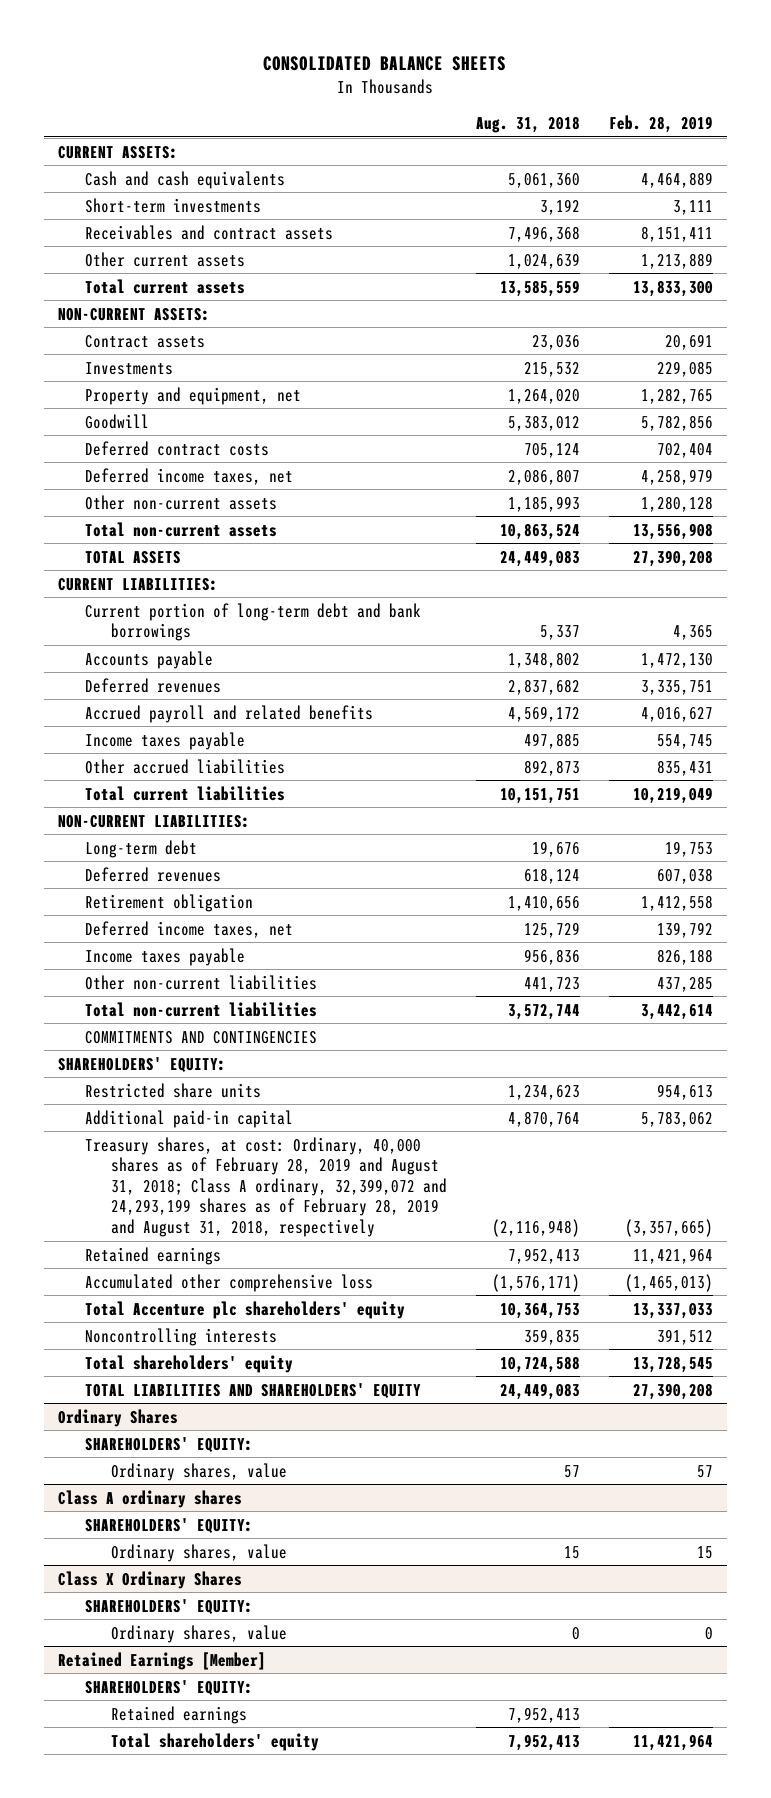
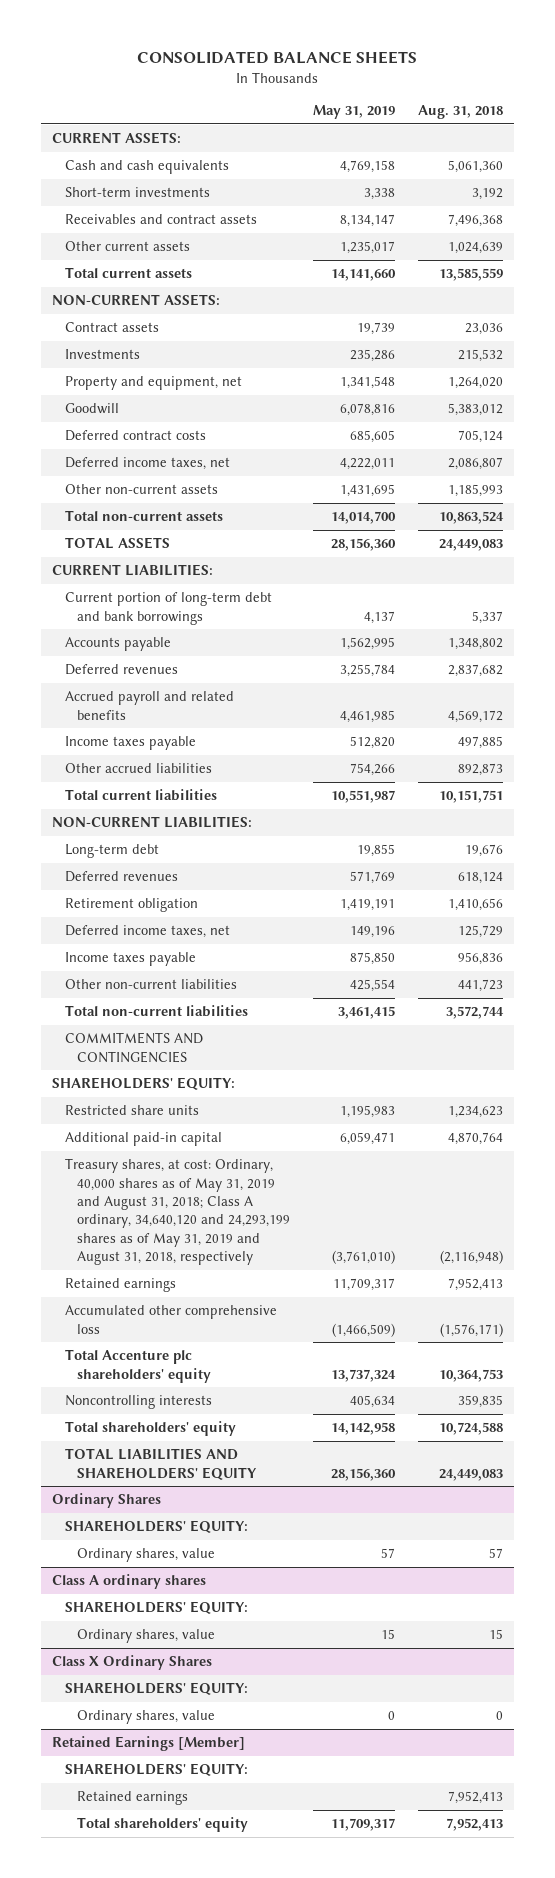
[608,115,713,134] Feb. 28, 2019 -> none
none -> [312,105,395,120] May 31, 2019
[84,1136,448,1237] Treasury shares, at cost: Ordinary, 40,000 shares as of February 28, 2019 and August 31, 2018; Class A ordinary, 32,399,072 and 24,293,199 shares as of February 28, 2019 and August 31, 2018, respectively -> [64,1158,291,1266] Treasury shares, at cost: Ordinary, 40,000 shares as of May 31, 2019 and August 31, 2018; Class A ordinary, 34,640,120 and 24,293,199 shares as of May 31, 2019 and August 31, 2018, respectively

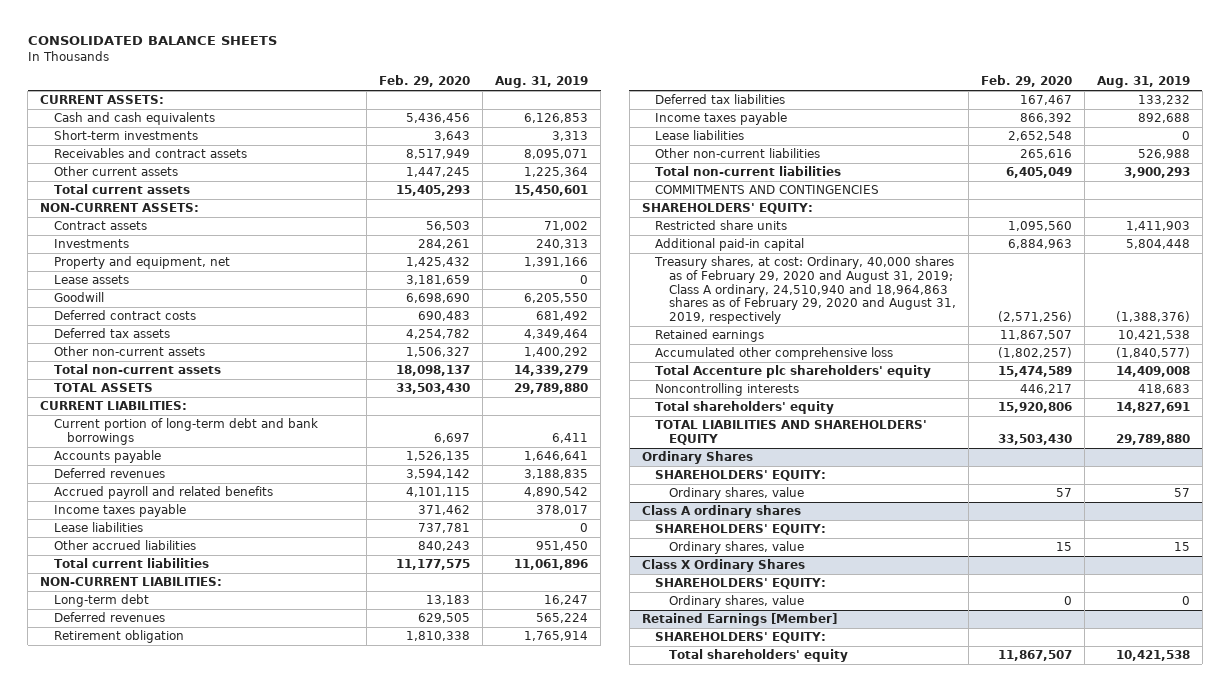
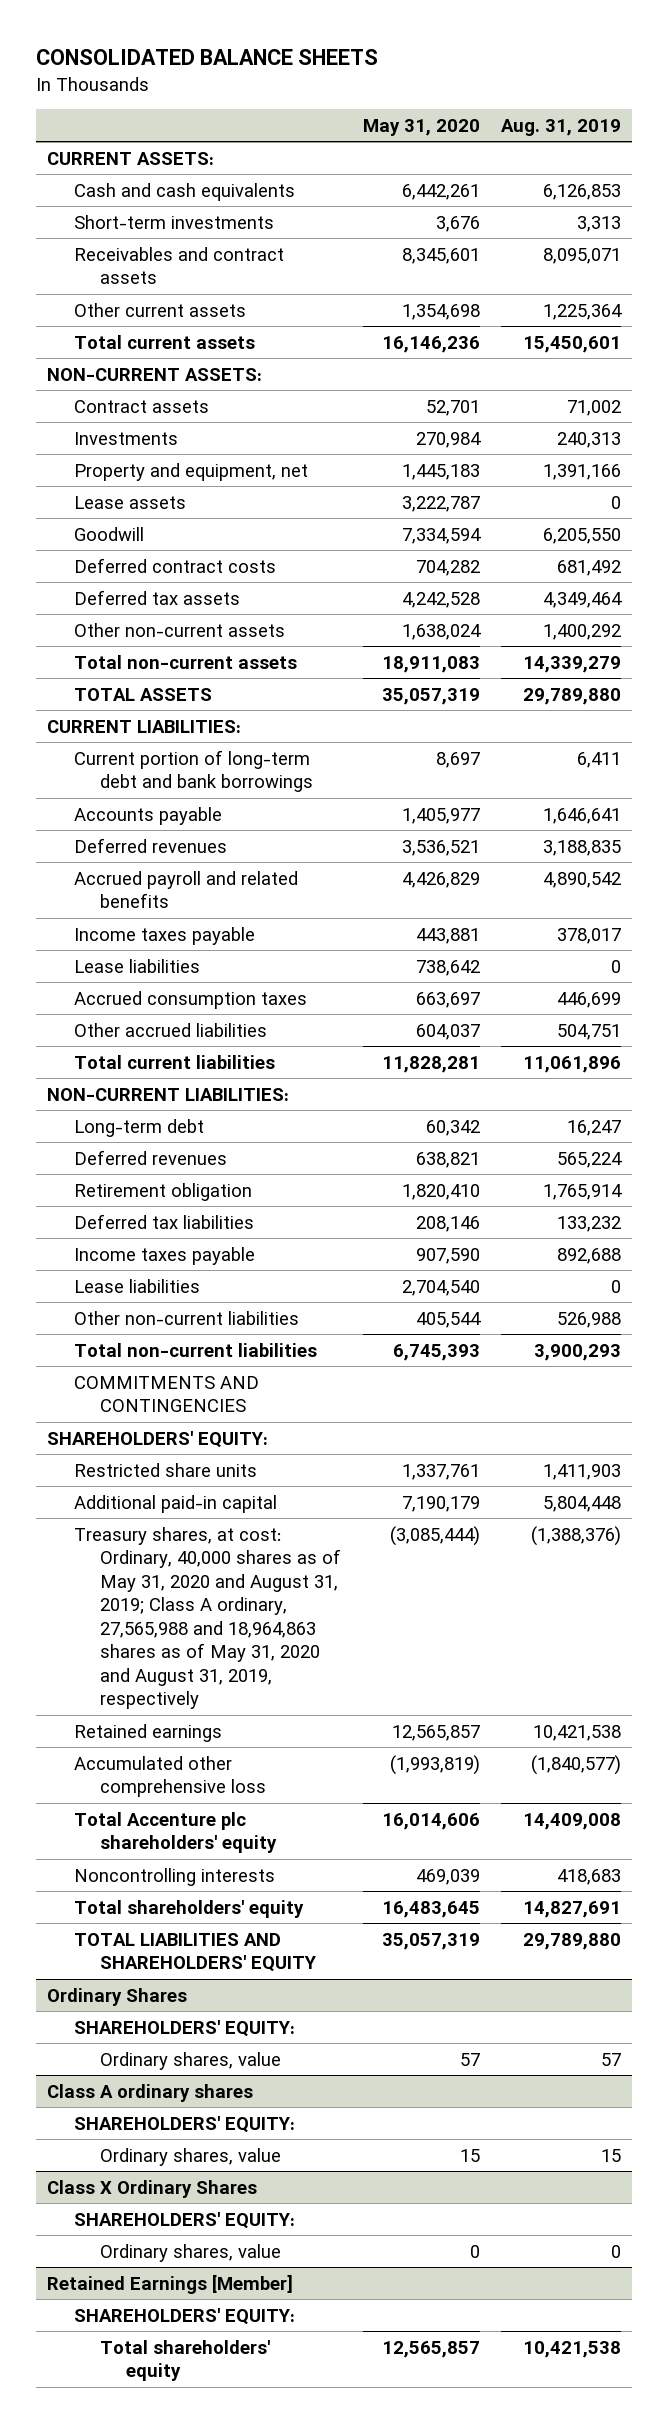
[379,75,471,88] Feb. 29, 2020 -> none
none -> [362,119,480,137] May 31, 2020
none -> [73,990,307,1009] Accrued consumption taxes
[536,541,589,552] 951,450 -> [557,1023,622,1040] 504,751
[654,256,957,325] Treasury shares, at cost: Ordinary, 40,000 shares as of February 29, 2020 and August 31, 2019; Class A ordinary, 24,510,940 and 18,964,863 shares as of February 29, 2020 and August 31, 2019, respectively -> [73,1526,341,1710] Treasury shares, at cost: Ordinary, 40,000 shares as of May 31, 2020 and August 31, 2019; Class A ordinary, 27,565,988 and 18,964,863 shares as of May 31, 2020 and August 31, 2019, respectively

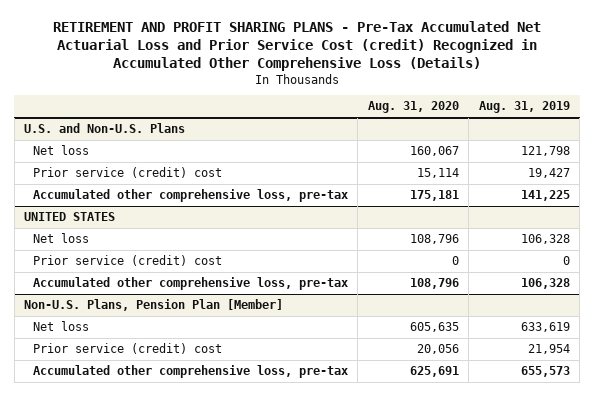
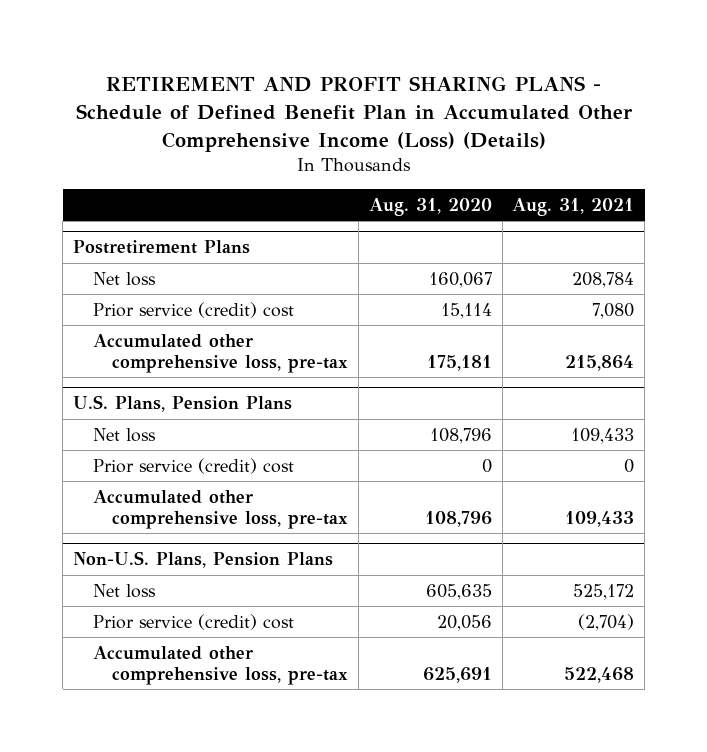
[52,21,541,72] RETIREMENT AND PROFIT SHARING PLANS - Pre-Tax Accumulated Net Actuarial Loss and Prior Service Cost (credit) Recognized in Accumulated Other Comprehensive Loss (Details) -> [75,75,633,152] RETIREMENT AND PROFIT SHARING PLANS - Schedule of Defined Benefit Plan in Accumulated Other Comprehensive Income (Loss) (Details)
[478,101,570,114] Aug. 31, 2019 -> none
none -> [512,197,635,216] Aug. 31, 2021
[24,123,186,134] U.S. and Non-U.S. Plans -> [72,240,250,255] Postretirement Plans
[24,212,116,222] UNITED STATES -> none
none -> [72,395,292,413] U.S. Plans, Pension Plans
[24,299,284,312] Non-U.S. Plans, Pension Plan [Member] -> [72,551,333,569] Non-U.S. Plans, Pension Plans

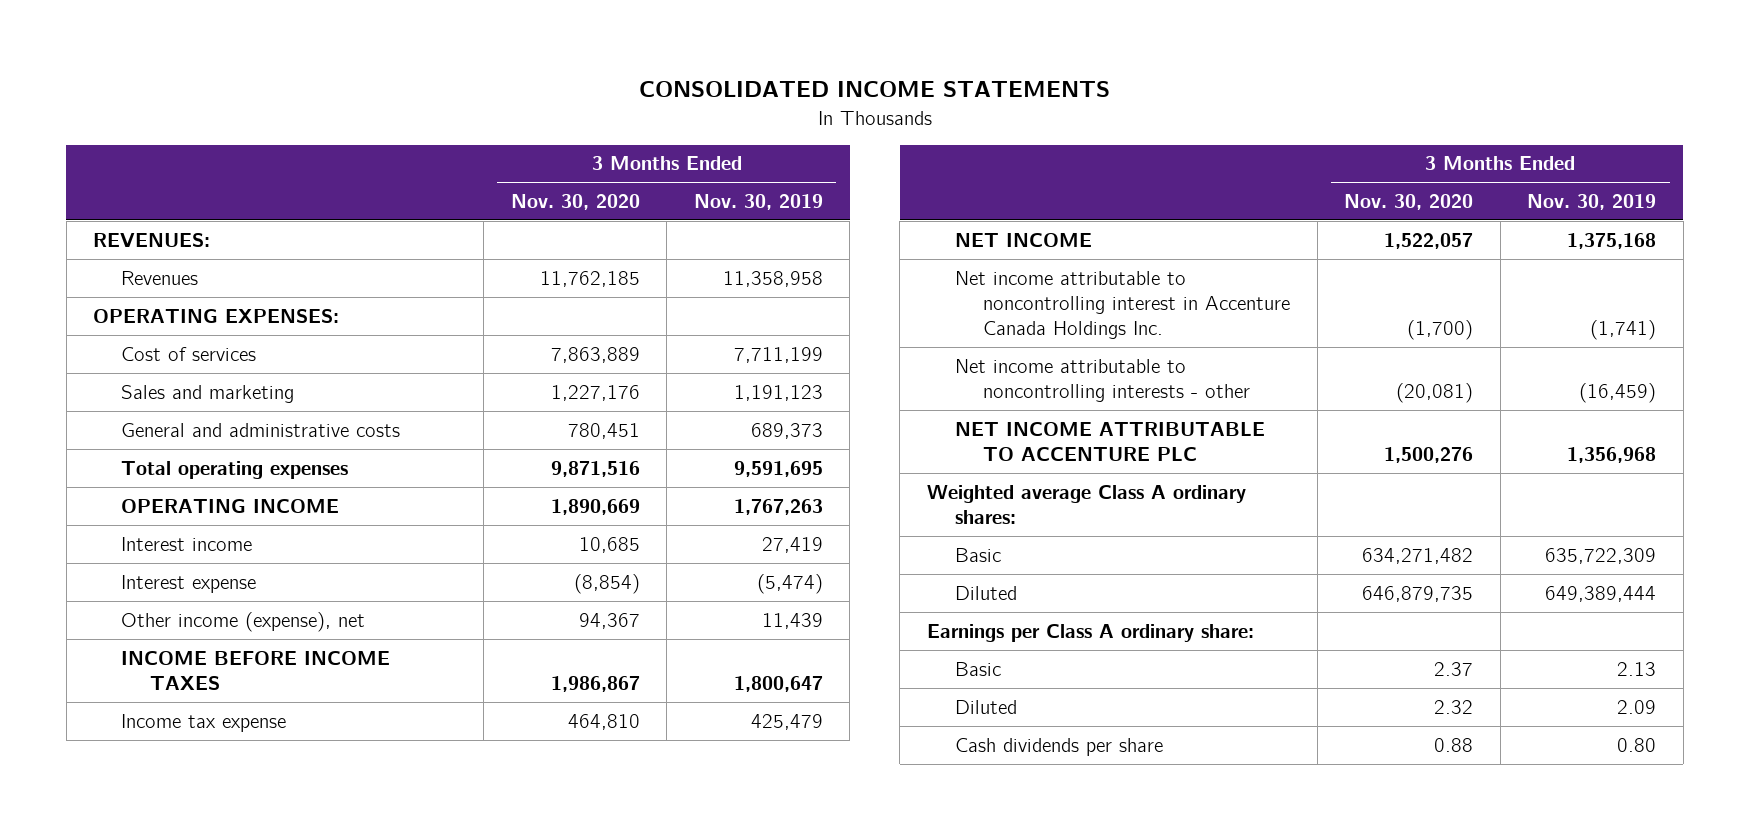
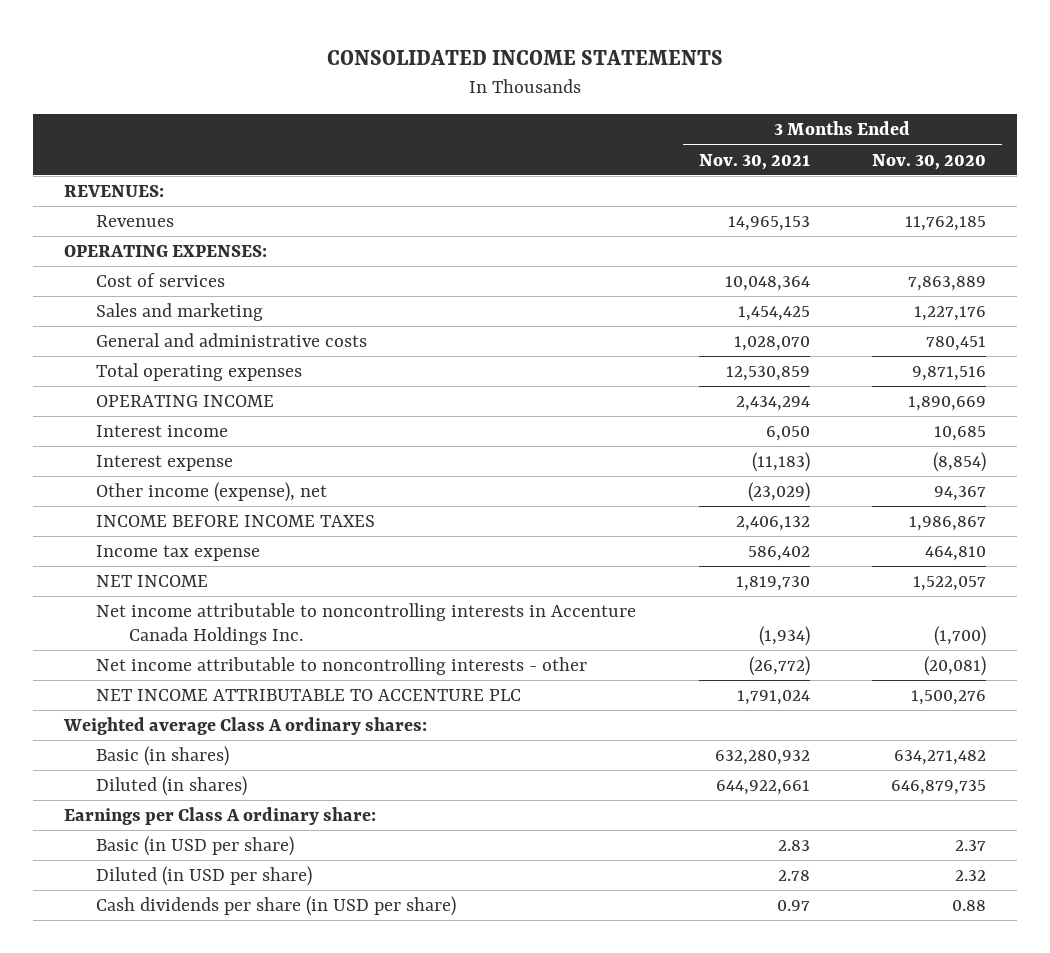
[693,193,823,210] Nov. 30, 2019 -> none
none -> [698,153,810,170] Nov. 30, 2021
[954,270,1291,340] Net income attributable to noncontrolling interest in Accenture Canada Holdings Inc. -> [96,603,637,646] Net income attributable to noncontrolling interests in Accenture Canada Holdings Inc.
[954,547,1001,562] Basic -> [96,746,230,767] Basic (in shares)
[954,585,1017,600] Diluted -> [96,776,248,797] Diluted (in shares)
[954,661,1001,676] Basic -> [96,836,295,857] Basic (in USD per share)
[954,699,1017,714] Diluted -> [96,866,313,887] Diluted (in USD per share)
[954,737,1163,756] Cash dividends per share -> [96,896,457,917] Cash dividends per share (in USD per share)

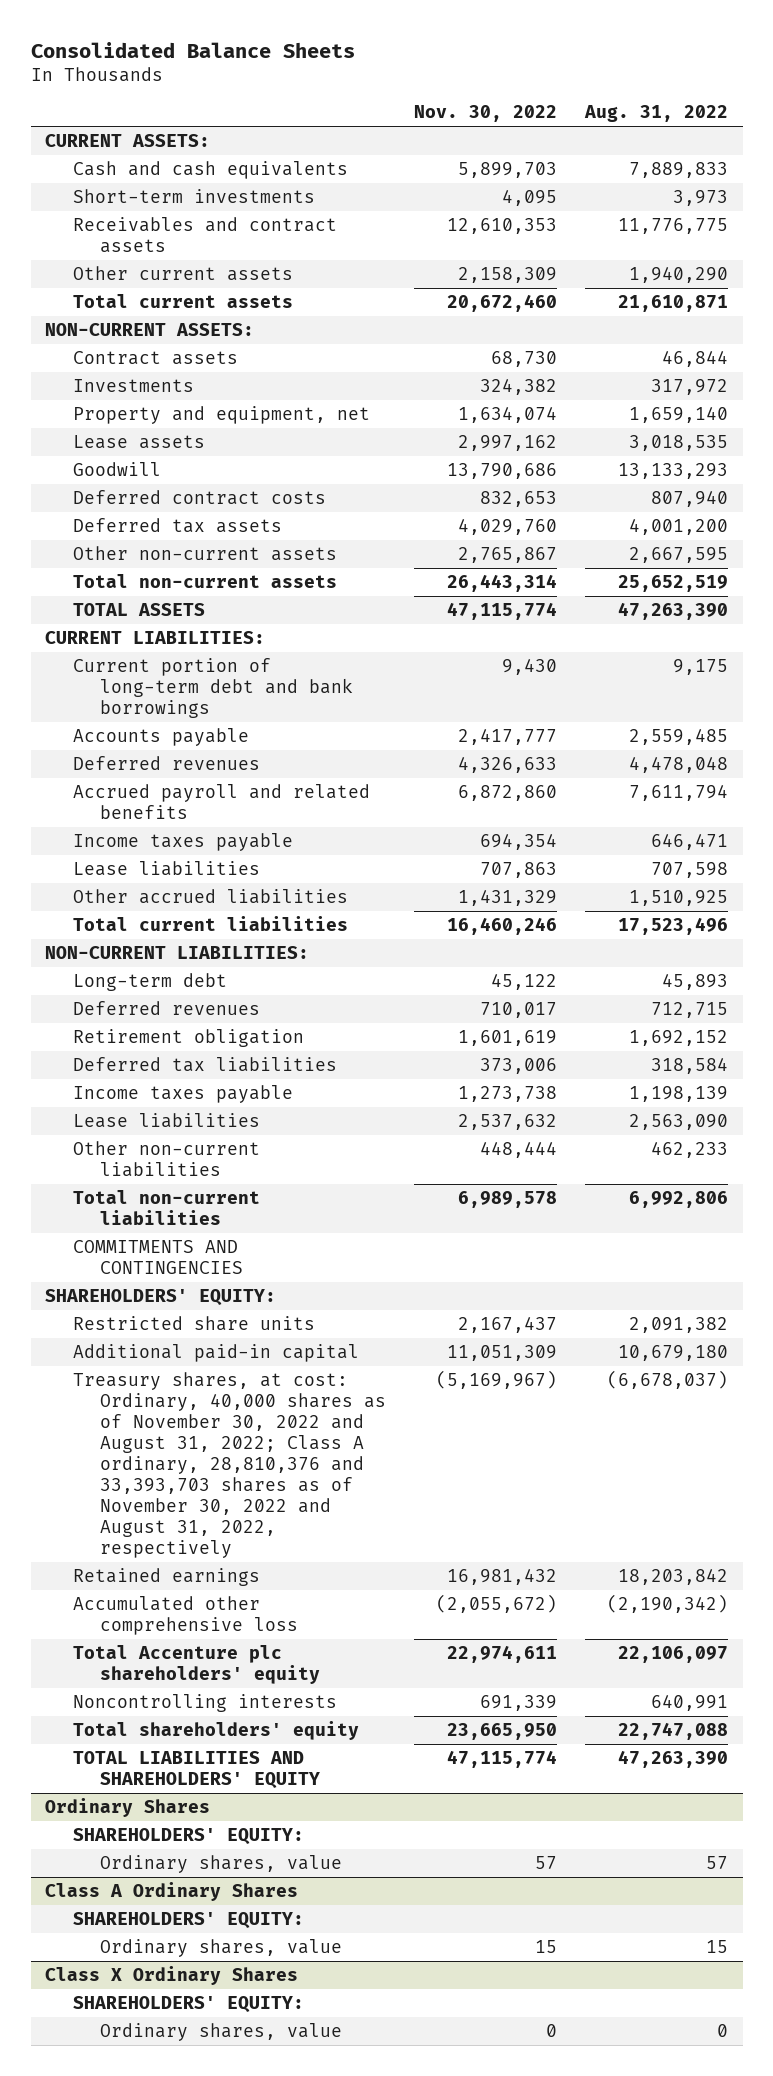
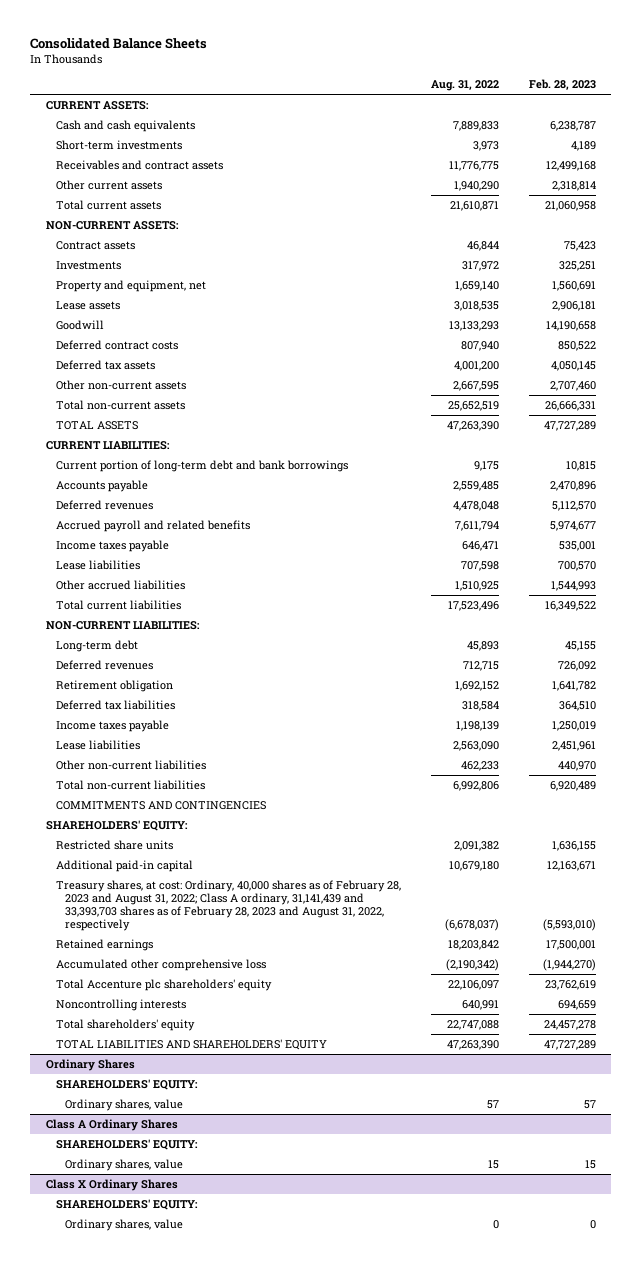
[414,105,558,123] Nov. 30, 2022 -> none
none -> [528,79,596,91] Feb. 28, 2023
[72,1371,387,1558] Treasury shares, at cost: Ordinary, 40,000 shares as of November 30, 2022 and August 31, 2022; Class A ordinary, 28,810,376 and 33,393,703 shares as of November 30, 2022 and August 31, 2022, respectively -> [55,880,401,932] Treasury shares, at cost: Ordinary, 40,000 shares as of February 28, 2023 and August 31, 2022; Class A ordinary, 31,141,439 and 33,393,703 shares as of February 28, 2023 and August 31, 2022, respectively

